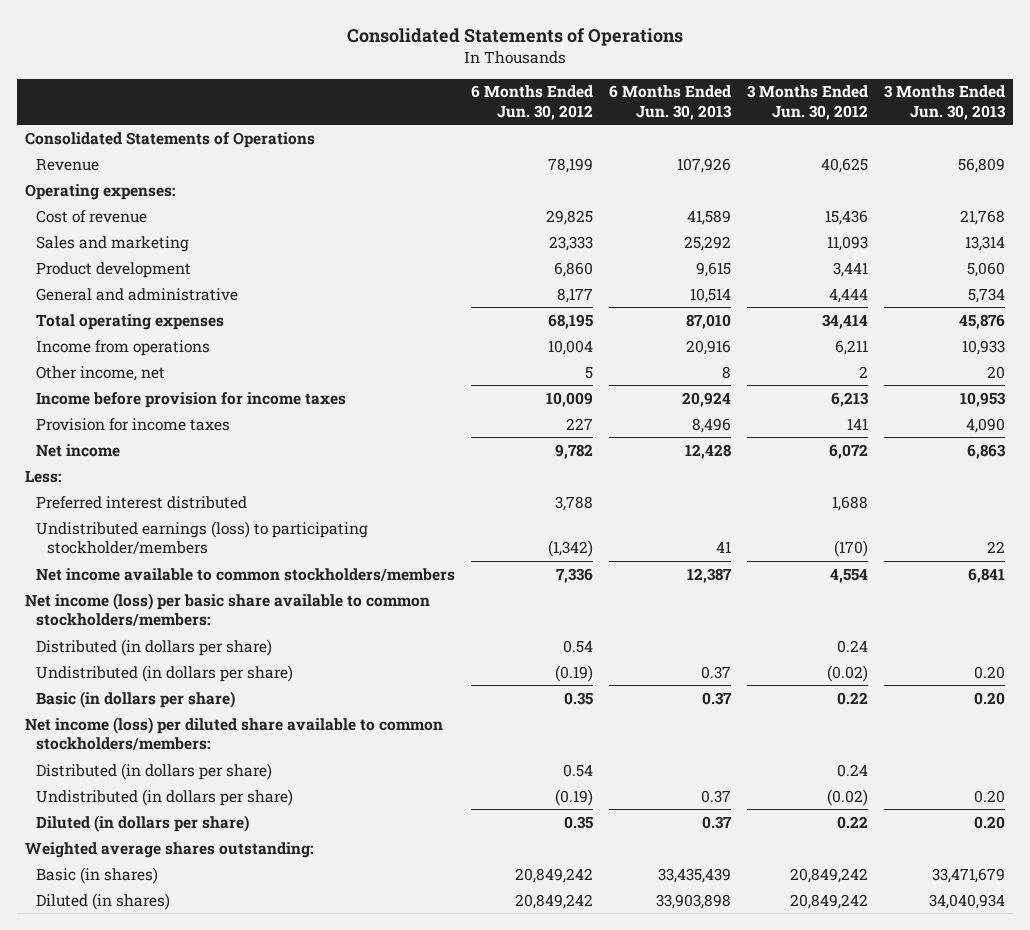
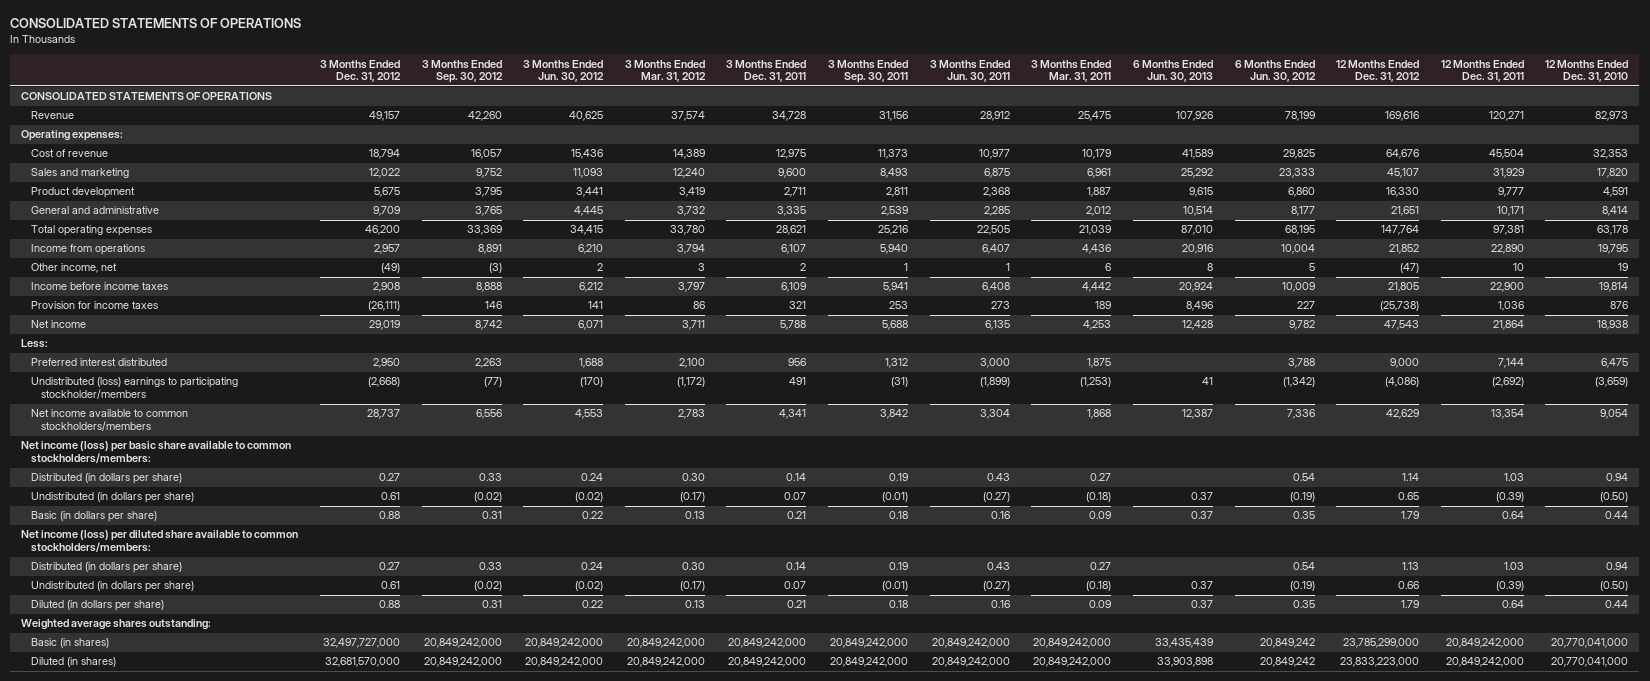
[347,27,684,46] Consolidated Statements of Operations -> [10,17,302,28] CONSOLIDATED STATEMENTS OF OPERATIONS
[883,85,1006,121] 3 Months Ended Jun. 30, 2013 -> none
none -> [319,59,401,83] 3 Months Ended Dec. 31, 2012
none -> [421,59,503,84] 3 Months Ended Sep. 30, 2012
none -> [624,59,706,83] 3 Months Ended Mar. 31, 2012
none -> [726,59,807,83] 3 Months Ended Dec. 31, 2011
none -> [828,59,909,84] 3 Months Ended Sep. 30, 2011
none -> [929,59,1010,83] 3 Months Ended Jun. 30, 2011
none -> [1031,59,1112,83] 3 Months Ended Mar. 31, 2011
none -> [1336,59,1421,83] 12 Months Ended Dec. 31, 2012
none -> [1440,59,1524,83] 12 Months Ended Dec. 31, 2011
none -> [1545,59,1629,83] 12 Months Ended Dec. 31, 2010
[25,131,316,148] Consolidated Statements of Operations -> [21,92,273,101] CONSOLIDATED STATEMENTS OF OPERATIONS
[829,287,869,303] 4,444 -> [574,206,604,217] 4,445
[822,313,869,329] 34,414 -> [570,225,604,236] 34,415
[835,339,869,355] 6,211 -> [578,244,604,255] 6,210
[36,391,347,408] Income before provision for income taxes -> [31,282,169,291] Income before income taxes
[831,391,870,407] 6,213 -> [579,282,604,293] 6,212
[829,443,869,459] 6,072 -> [578,320,604,331] 6,071
[36,520,369,555] Undistributed earnings (loss) to participating stockholder/members -> [31,377,239,400] Undistributed (loss) earnings to participating stockholder/members
[830,567,869,583] 4,554 -> [575,409,604,420] 4,553
[790,867,869,883] 20,849,242 -> [525,638,604,649] 20,849,242,000
[790,893,869,909] 20,849,242 -> [525,657,604,668] 20,849,242,000

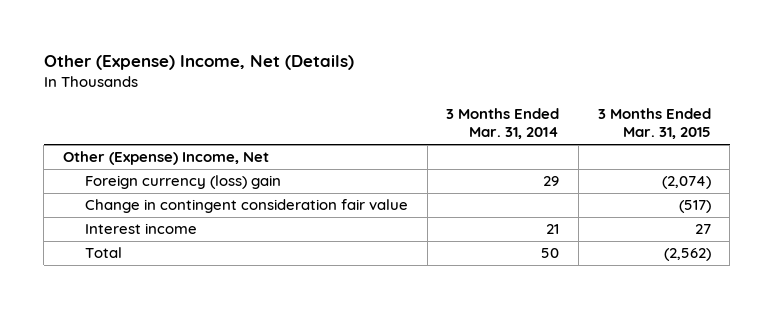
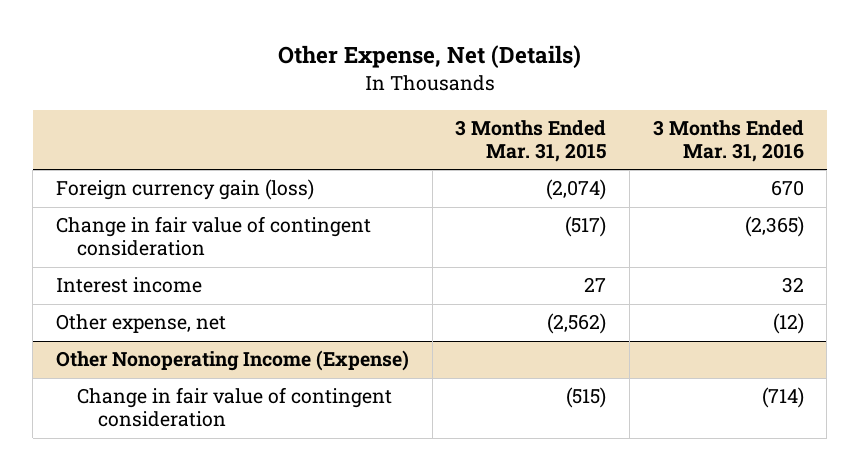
[43,54,354,70] Other (Expense) Income, Net (Details) -> [277,45,581,69] Other Expense, Net (Details)
[446,107,560,140] 3 Months Ended Mar. 31, 2014 -> none
none -> [652,120,804,163] 3 Months Ended Mar. 31, 2016
[62,151,269,166] Other (Expense) Income, Net -> none
[84,175,281,190] Foreign currency (loss) gain -> [56,179,315,201] Foreign currency gain (loss)
[84,199,408,214] Change in contingent consideration fair value -> [56,216,372,257] Change in fair value of contingent consideration
[84,247,122,259] Total -> [56,314,227,334] Other expense, net
none -> [56,350,410,372] Other Nonoperating Income (Expense)
none -> [76,387,392,428] Change in fair value of contingent consideration

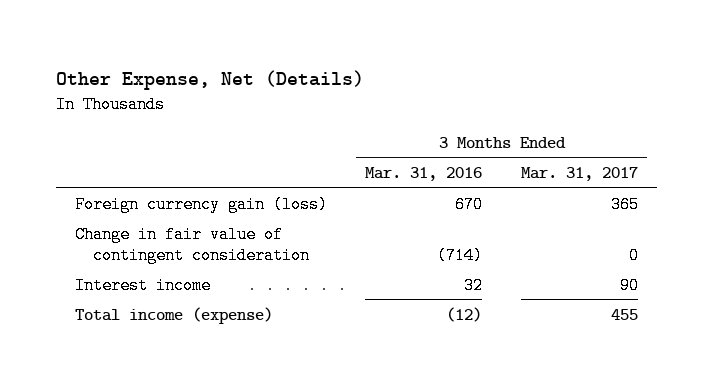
[455,120,607,163] 3 Months Ended Mar. 31, 2015 -> none
none -> [520,166,638,181] Mar. 31, 2017
[56,216,372,257] Change in fair value of contingent consideration -> none
[56,314,227,334] Other expense, net -> none
[56,350,410,372] Other Nonoperating Income (Expense) -> none
[56,277,203,294] Interest income -> [75,276,212,294] Interest income
none -> [75,306,274,324] Total income (expense)

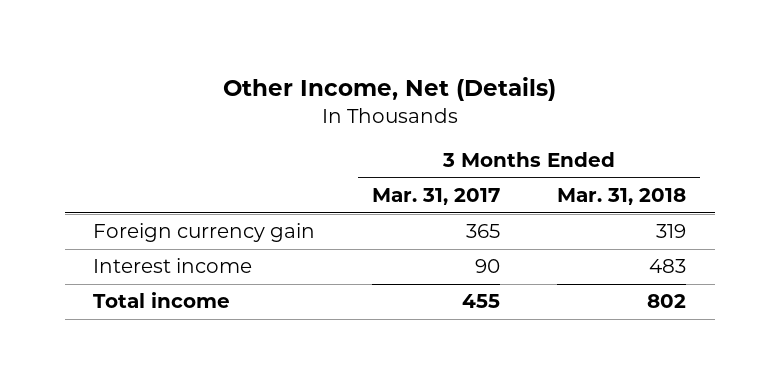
[56,69,365,90] Other Expense, Net (Details) -> [222,76,556,101] Other Income, Net (Details)
[365,166,483,181] Mar. 31, 2016 -> none
none -> [557,188,687,206] Mar. 31, 2018
[75,225,310,264] Change in fair value of contingent consideration -> none
[75,195,329,213] Foreign currency gain (loss) -> [93,223,316,243] Foreign currency gain
[75,306,274,324] Total income (expense) -> [93,292,231,309] Total income

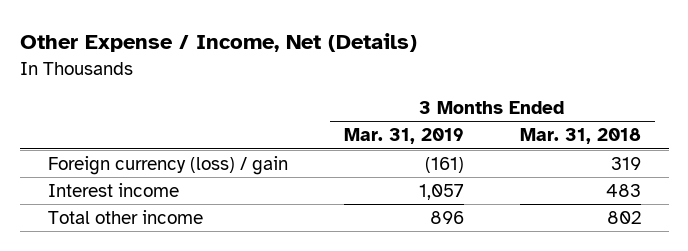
[222,76,556,101] Other Income, Net (Details) -> [19,33,417,53] Other Expense / Income, Net (Details)
[372,188,501,206] Mar. 31, 2017 -> none
none -> [343,128,464,145] Mar. 31, 2019
[93,223,316,243] Foreign currency gain -> [47,156,288,176] Foreign currency (loss) / gain
[93,292,231,309] Total income -> [47,210,203,225] Total other income

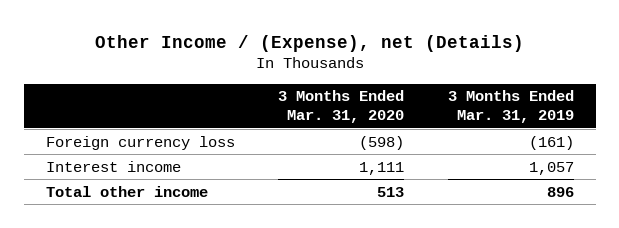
[19,33,417,53] Other Expense / Income, Net (Details) -> [94,34,524,52] Other Income / (Expense), net (Details)
[519,128,641,145] Mar. 31, 2018 -> none
none -> [278,90,405,124] 3 Months Ended Mar. 31, 2020
[47,156,288,176] Foreign currency (loss) / gain -> [45,135,235,150] Foreign currency loss

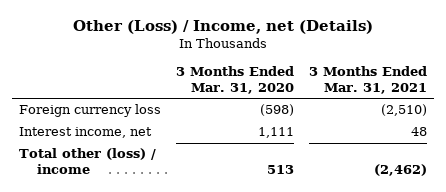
[94,34,524,52] Other Income / (Expense), net (Details) -> [72,20,373,35] Other (Loss) / Income, net (Details)
[447,90,574,124] 3 Months Ended Mar. 31, 2019 -> none
none -> [308,66,427,94] 3 Months Ended Mar. 31, 2021
[45,160,181,172] Interest income -> [18,127,152,139] Interest income, net
[45,185,208,197] Total other income -> [18,148,156,175] Total other (loss) / income

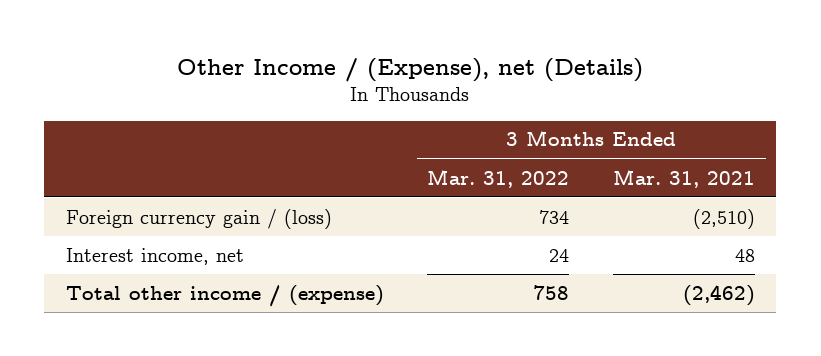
[72,20,373,35] Other (Loss) / Income, net (Details) -> [177,57,644,82] Other Income / (Expense), net (Details)
[175,66,294,94] 3 Months Ended Mar. 31, 2020 -> none
none -> [427,168,570,188] Mar. 31, 2022
[18,104,161,118] Foreign currency loss -> [66,208,333,229] Foreign currency gain / (loss)
[18,148,156,175] Total other (loss) / income -> [66,284,385,307] Total other income / (expense)

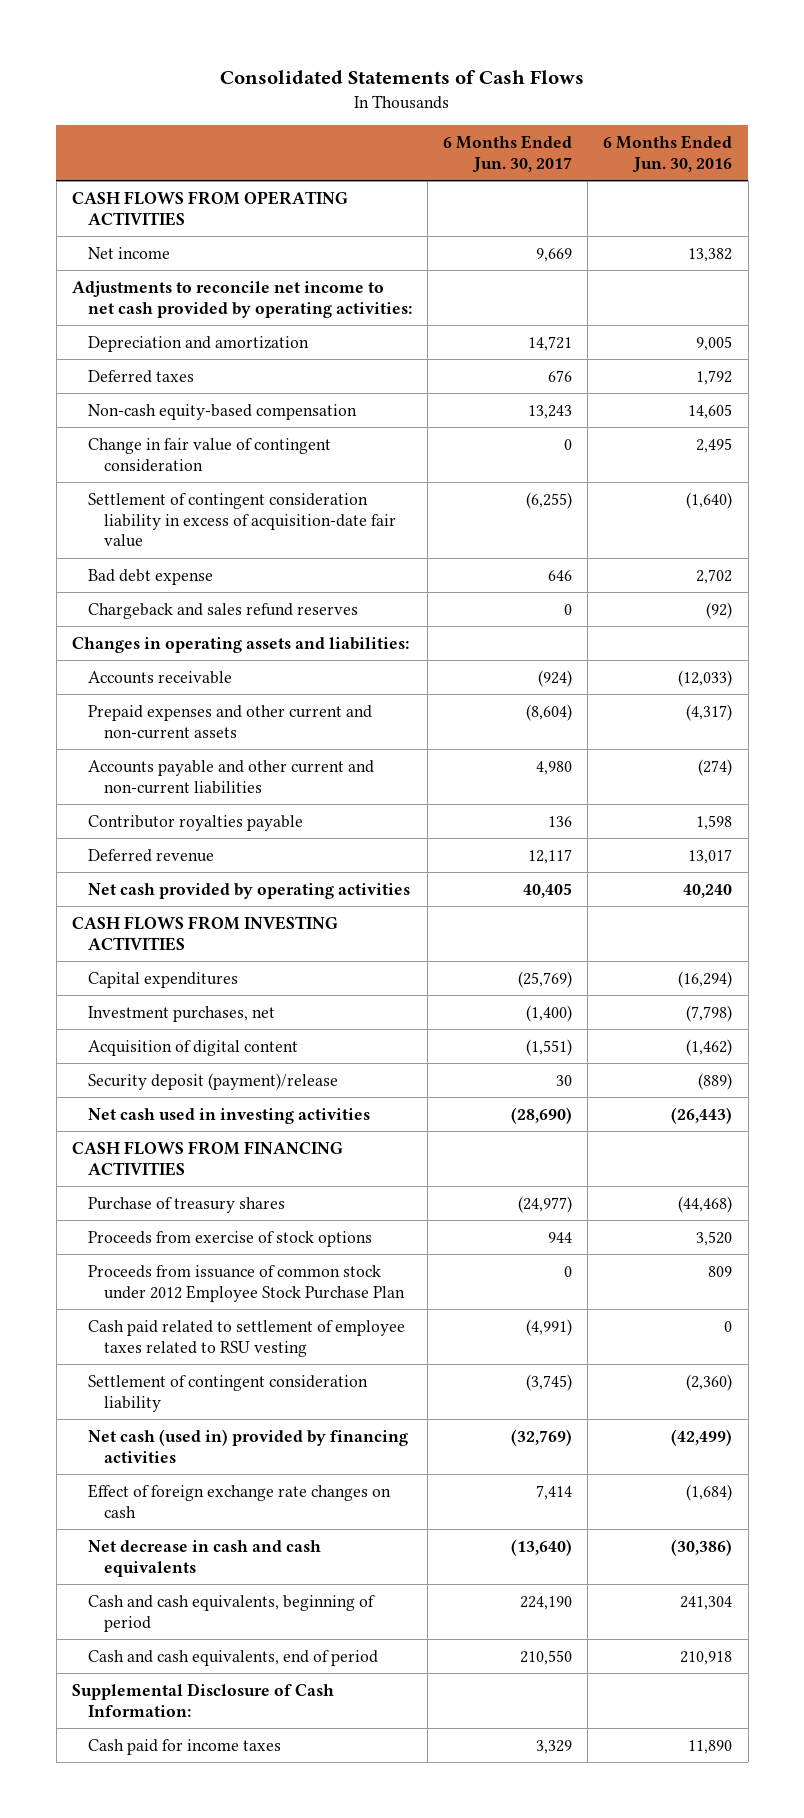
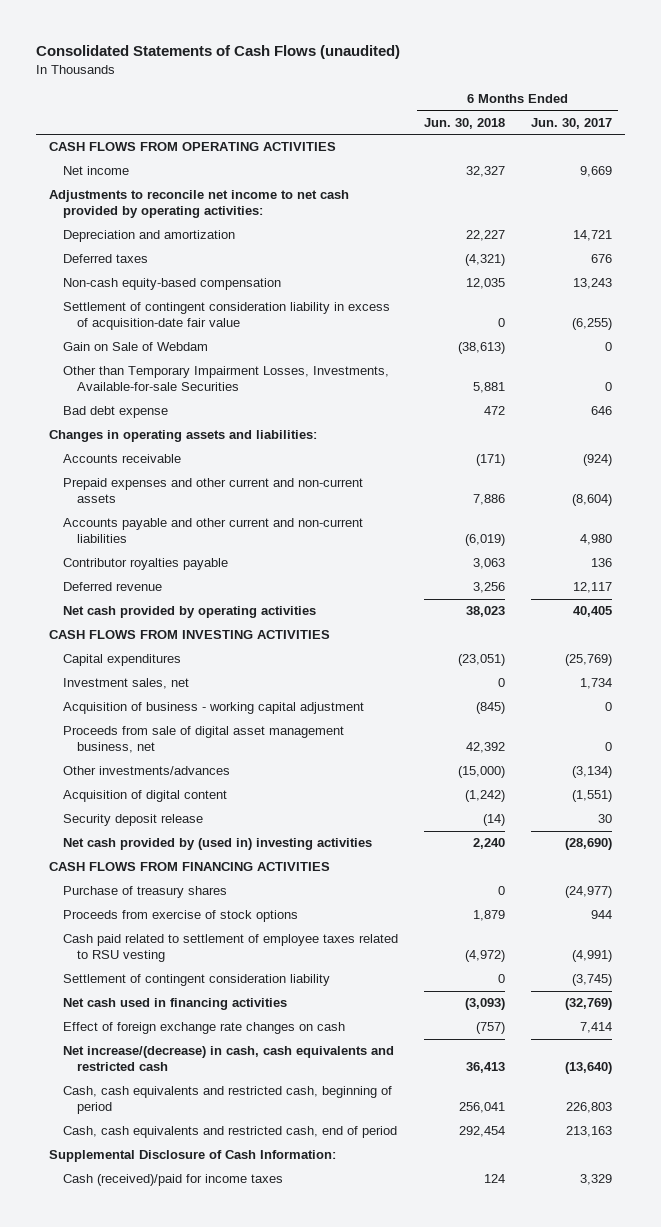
[220,69,585,84] Consolidated Statements of Cash Flows -> [35,45,400,60] Consolidated Statements of Cash Flows (unaudited)
[603,135,733,173] 6 Months Ended Jun. 30, 2016 -> none
none -> [423,117,505,129] Jun. 30, 2018
[88,437,332,472] Change in fair value of contingent consideration -> none
none -> [62,342,208,352] Gain on Sale of Webdam
none -> [62,366,389,392] Other than Temporary Impairment Losses, Investments, Available-for-sale Securities
[88,602,359,619] Chargeback and sales refund reserves -> none
[88,1005,276,1022] Investment purchases, net -> [62,678,189,690] Investment sales, net
[526,1004,573,1022] (1,400) -> [579,678,612,690] 1,734
none -> [62,702,364,715] Acquisition of business - working capital adjustment
none -> [62,726,344,754] Proceeds from sale of digital asset management business, net
none -> [62,766,230,776] Other investments/advances
[88,1072,339,1090] Security deposit (payment)/release -> [62,814,203,827] Security deposit release
[88,1107,371,1124] Net cash used in investing activities -> [62,838,372,851] Net cash provided by (used in) investing activities
[88,1264,406,1302] Proceeds from issuance of common stock under 2012 Employee Stock Purchase Plan -> none
[88,1428,409,1463] Net cash (used in) provided by financing activities -> [62,998,287,1011] Net cash used in financing activities
[88,1539,322,1577] Net decrease in cash and cash equivalents -> [62,1046,394,1072] Net increase/(decrease) in cash, cash equivalents and restricted cash
[88,1594,376,1632] Cash and cash equivalents, beginning of period -> [62,1086,392,1115] Cash, cash equivalents and restricted cash, beginning of period
[520,1595,573,1610] 224,190 -> [565,1102,612,1114] 226,803
[88,1649,379,1666] Cash and cash equivalents, end of period -> [62,1126,397,1139] Cash, cash equivalents and restricted cash, end of period
[520,1649,573,1665] 210,550 -> [565,1126,612,1138] 213,163
[88,1738,282,1755] Cash paid for income taxes -> [62,1174,283,1187] Cash (received)/paid for income taxes

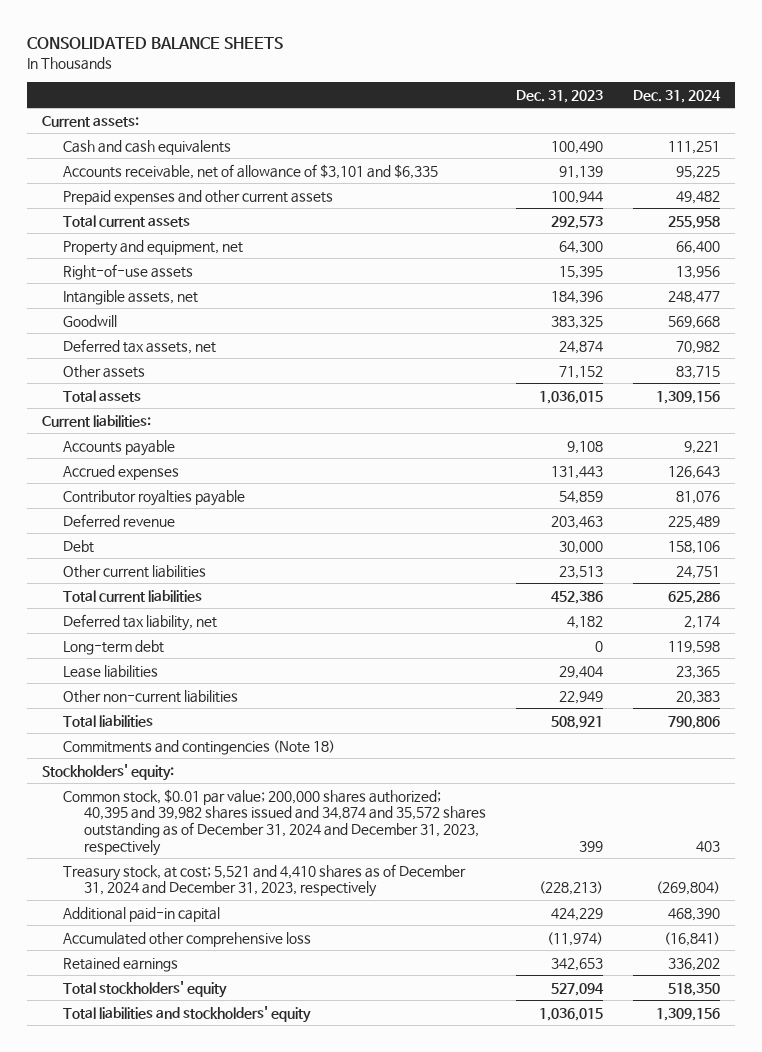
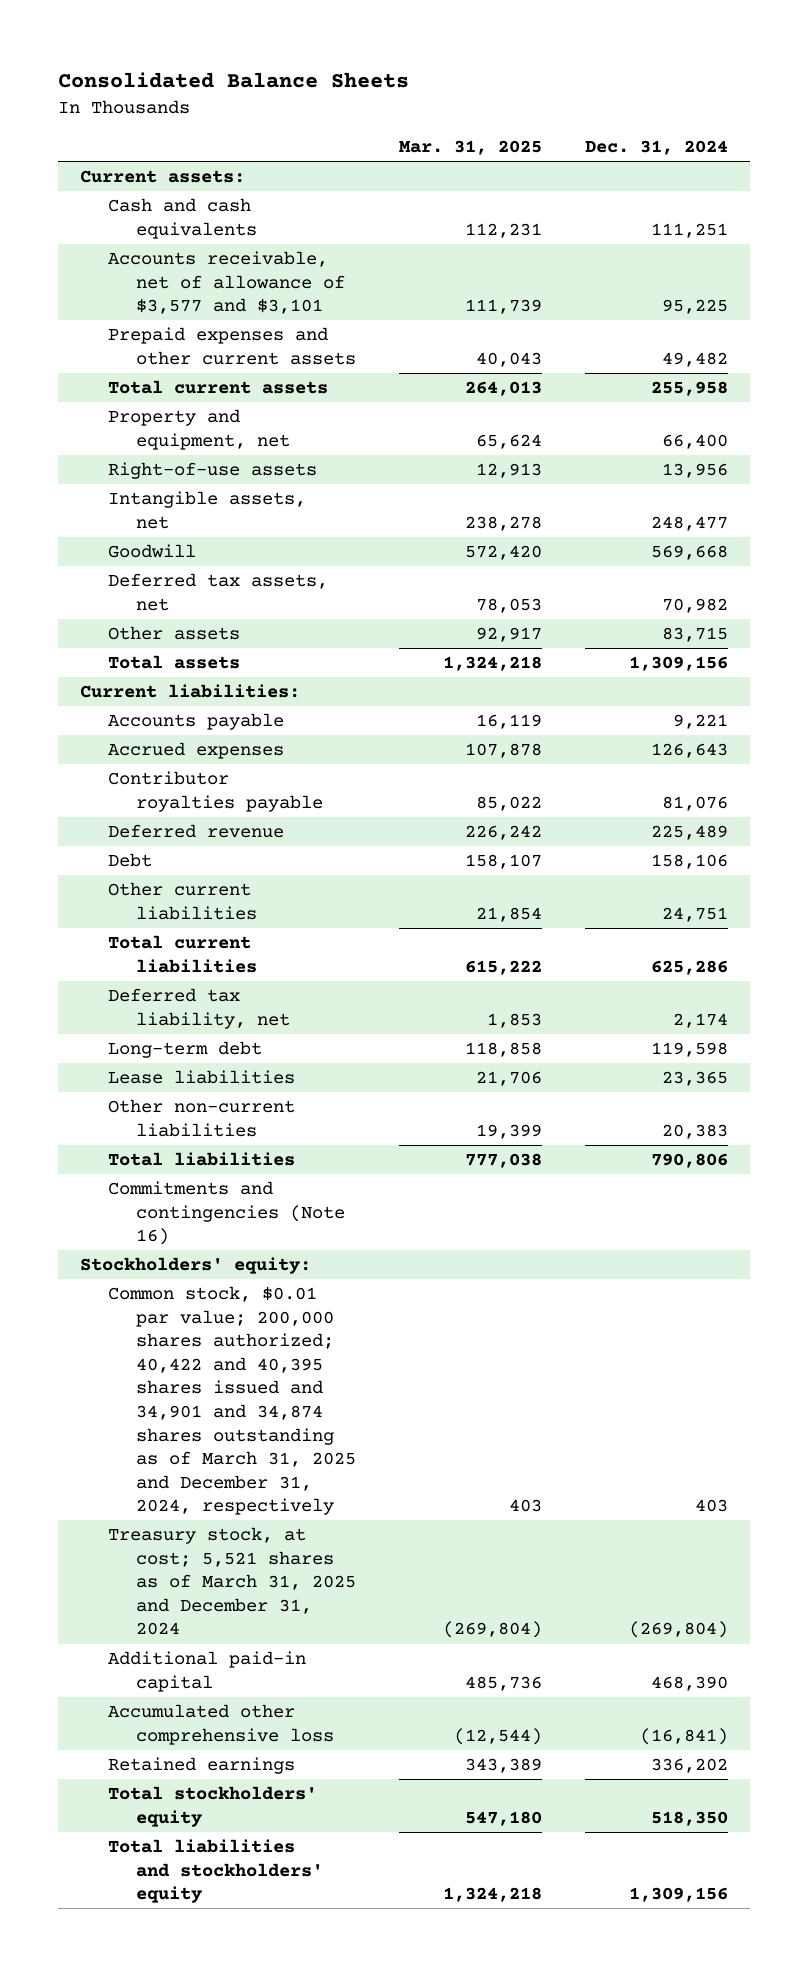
[26,36,283,49] CONSOLIDATED BALANCE SHEETS -> [57,72,409,89] Consolidated Balance Sheets
[516,89,604,103] Dec. 31, 2023 -> none
none -> [399,140,543,156] Mar. 31, 2025
[63,163,439,179] Accounts receivable, net of allowance of $3,101 and $6,335 -> [107,251,345,315] Accounts receivable, net of allowance of $3,577 and $3,101
[63,739,336,755] Commitments and contingencies (Note 18) -> [107,1181,345,1246] Commitments and contingencies (Note 16)
[63,788,487,856] Common stock, $0.01 par value; 200,000 shares authorized; 40,395 and 39,982 shares issued and 34,874 and 35,572 shares outstanding as of December 31, 2024 and December 31, 2023, respectively -> [107,1286,356,1516] Common stock, $0.01 par value; 200,000 shares authorized; 40,422 and 40,395 shares issued and 34,901 and 34,874 shares outstanding as of March 31, 2025 and December 31, 2024, respectively
[63,863,467,898] Treasury stock, at cost; 5,521 and 4,410 shares as of December 31, 2024 and December 31, 2023, respectively -> [107,1527,356,1636] Treasury stock, at cost; 5,521 shares as of March 31, 2025 and December 31, 2024

